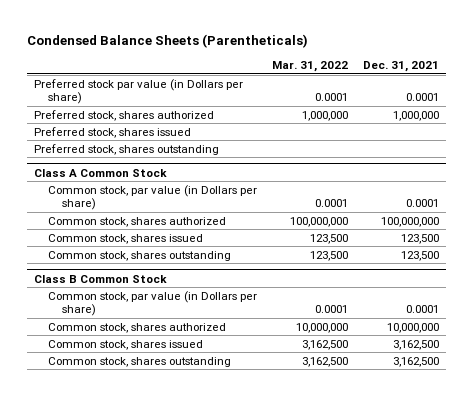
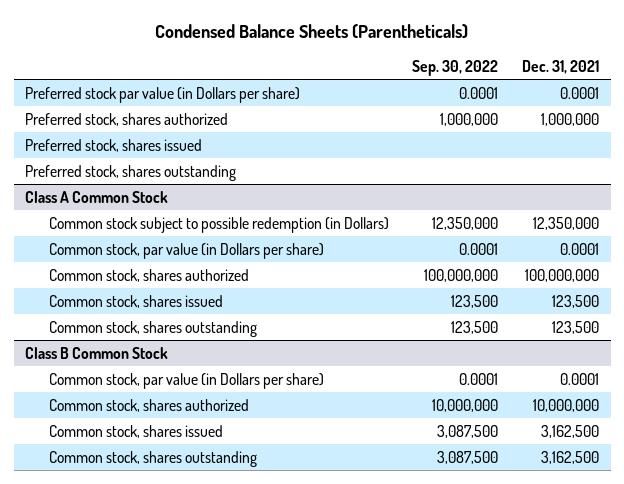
[272,61,349,73] Mar. 31, 2022 -> none
none -> [412,59,499,76] Sep. 30, 2022
none -> [48,216,389,233] Common stock subject to possible redemption (in Dollars)

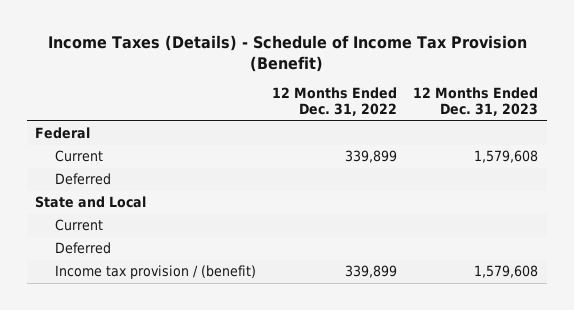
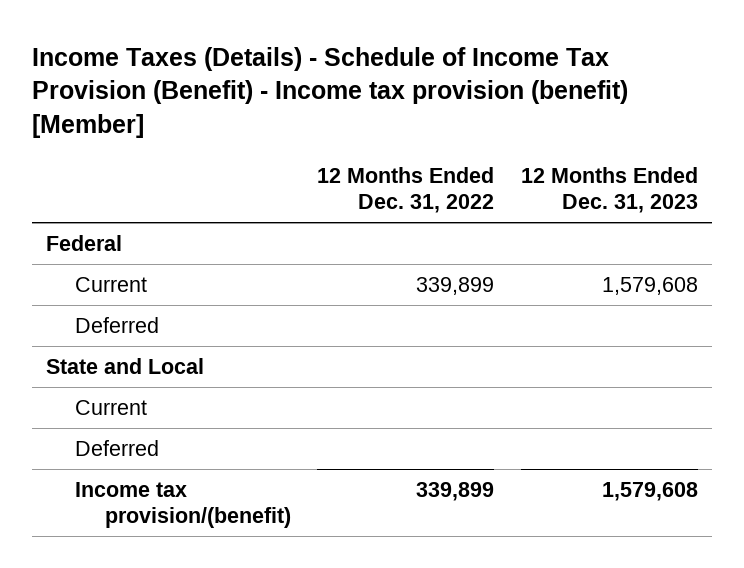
[47,34,527,72] Income Taxes (Details) - Schedule of Income Tax Provision (Benefit) -> [32,46,629,139] Income Taxes (Details) - Schedule of Income Tax Provision (Benefit) - Income tax provision (benefit) [Member]
[54,265,256,280] Income tax provision / (benefit) -> [75,481,291,529] Income tax provision/(benefit)

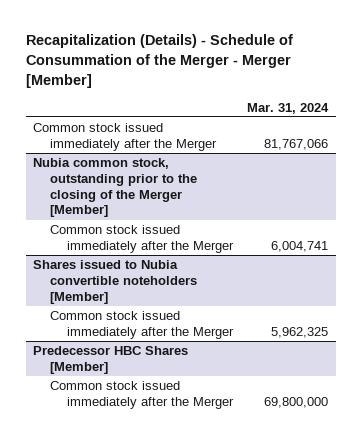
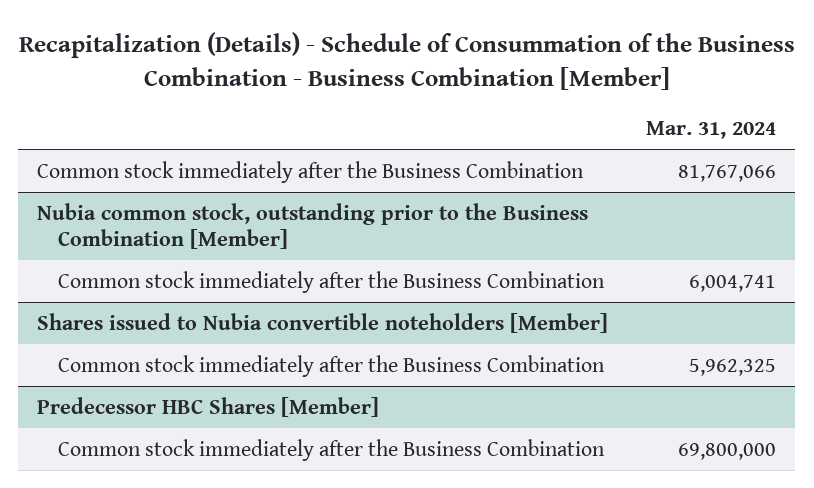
[25,34,293,89] Recapitalization (Details) - Schedule of Consummation of the Merger - Merger [Member] -> [18,32,795,90] Recapitalization (Details) - Schedule of Consummation of the Business Combination - Business Combination [Member]
[32,122,217,151] Common stock issued immediately after the Merger -> [37,160,585,183] Common stock immediately after the Business Combination
[32,157,197,218] Nubia common stock, outstanding prior to the closing of the Merger [Member] -> [37,202,589,249] Nubia common stock, outstanding prior to the Business Combination [Member]
[49,224,234,253] Common stock issued immediately after the Merger -> [58,270,606,293] Common stock immediately after the Business Combination
[49,310,234,339] Common stock issued immediately after the Merger -> [58,354,606,377] Common stock immediately after the Business Combination
[49,380,234,409] Common stock issued immediately after the Merger -> [58,438,606,461] Common stock immediately after the Business Combination

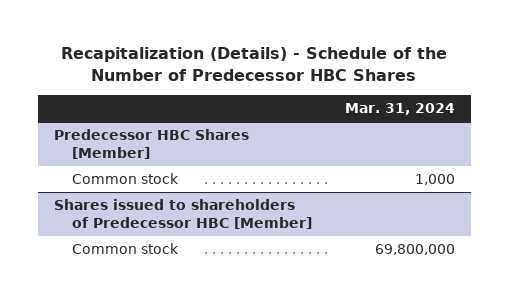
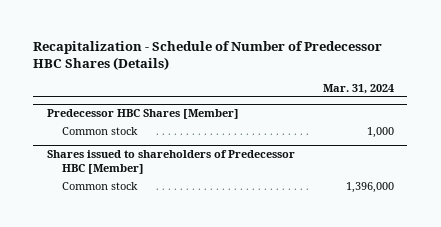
[61,47,448,82] Recapitalization (Details) - Schedule of the Number of Predecessor HBC Shares -> [33,40,383,71] Recapitalization - Schedule of Number of Predecessor HBC Shares (Details)
[374,244,455,256] 69,800,000 -> [345,181,394,193] 1,396,000

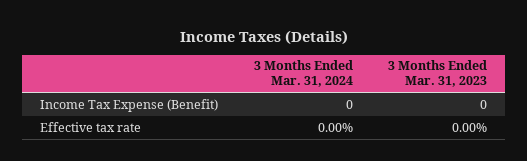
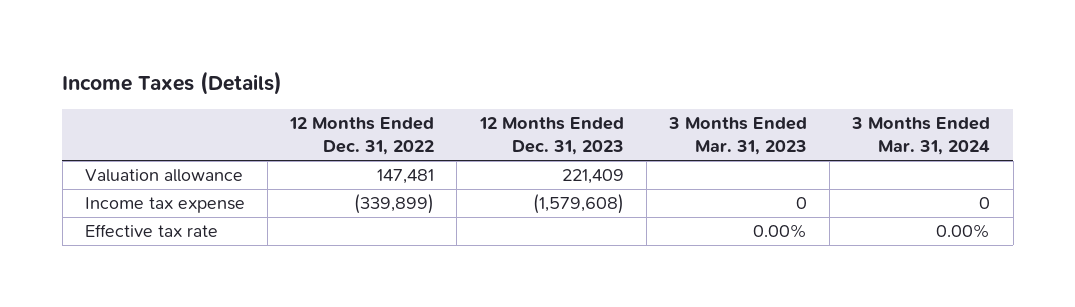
none -> [289,116,435,156] 12 Months Ended Dec. 31, 2022
none -> [478,116,624,156] 12 Months Ended Dec. 31, 2023
none -> [84,169,243,183] Valuation allowance
[40,98,219,112] Income Tax Expense (Benefit) -> [84,197,245,214] Income tax expense

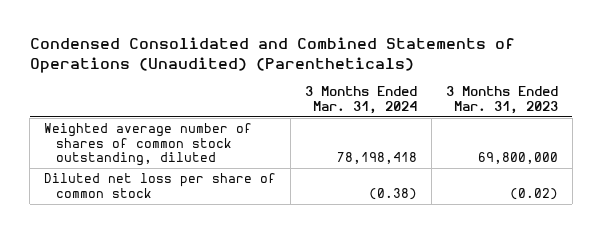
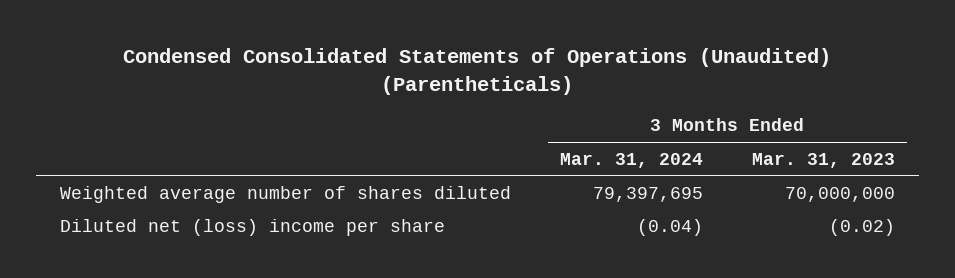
[29,37,515,73] Condensed Consolidated and Combined Statements of Operations (Unaudited) (Parentheticals) -> [123,48,832,96] Condensed Consolidated Statements of Operations (Unaudited) (Parentheticals)
[44,123,253,167] Weighted average number of shares of common stock outstanding, diluted -> [60,185,512,203] Weighted average number of shares diluted
[337,152,418,165] 78,198,418 -> [592,186,703,202] 79,397,695
[477,152,558,165] 69,800,000 -> [784,186,895,202] 70,000,000
[44,173,277,198] Diluted net loss per share of common stock -> [60,218,446,236] Diluted net (loss) income per share
[369,187,418,200] (0.38) -> [636,218,703,236] (0.04)

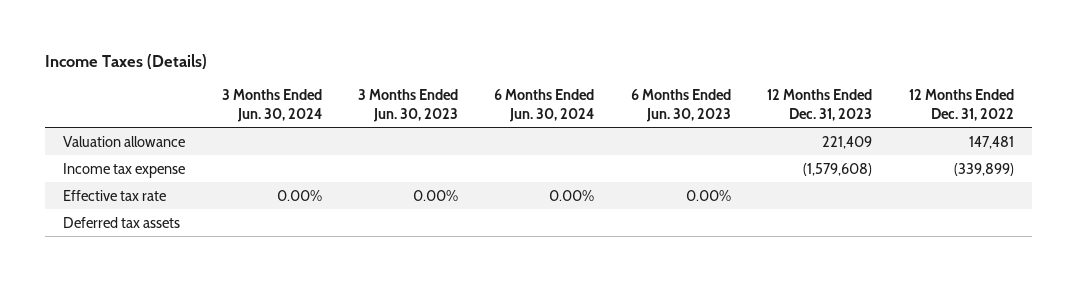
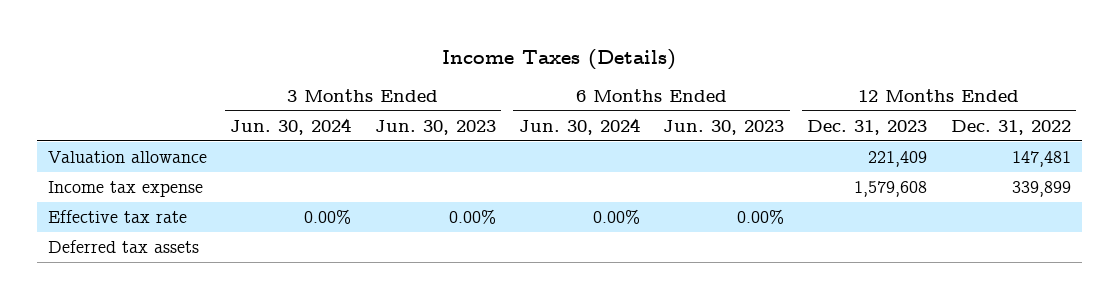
[803,162,873,176] (1,579,608) -> [854,180,928,197] 1,579,608
[953,162,1014,176] (339,899) -> [1011,180,1071,197] 339,899

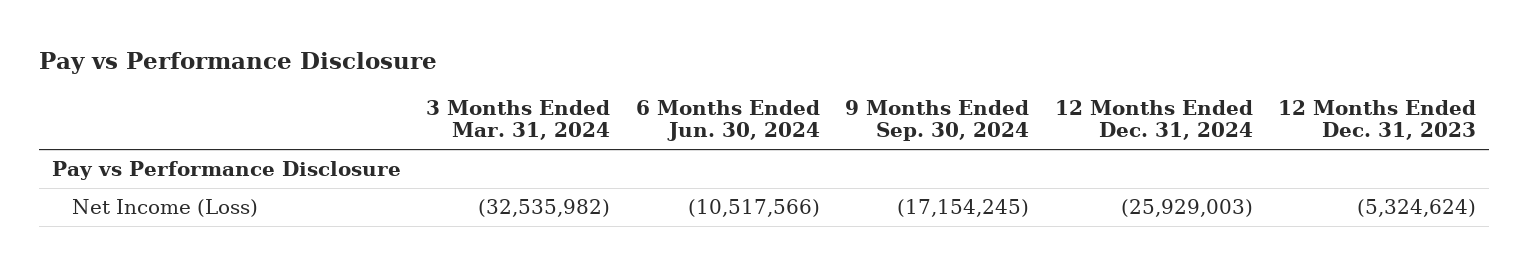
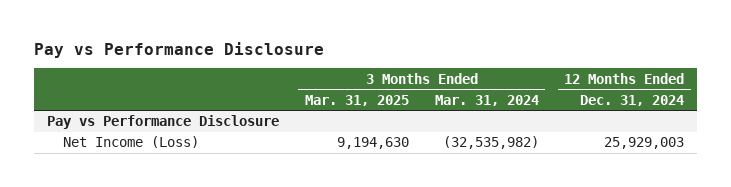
[635,99,820,142] 6 Months Ended Jun. 30, 2024 -> none
[845,99,1030,142] 9 Months Ended Sep. 30, 2024 -> none
[1278,99,1477,141] 12 Months Ended Dec. 31, 2023 -> none
none -> [304,94,409,106] Mar. 31, 2025
[1120,198,1253,217] (25,929,003) -> [604,137,685,150] 25,929,003

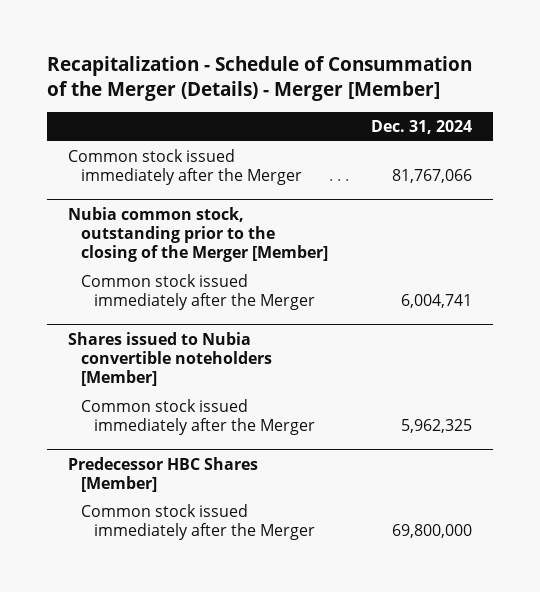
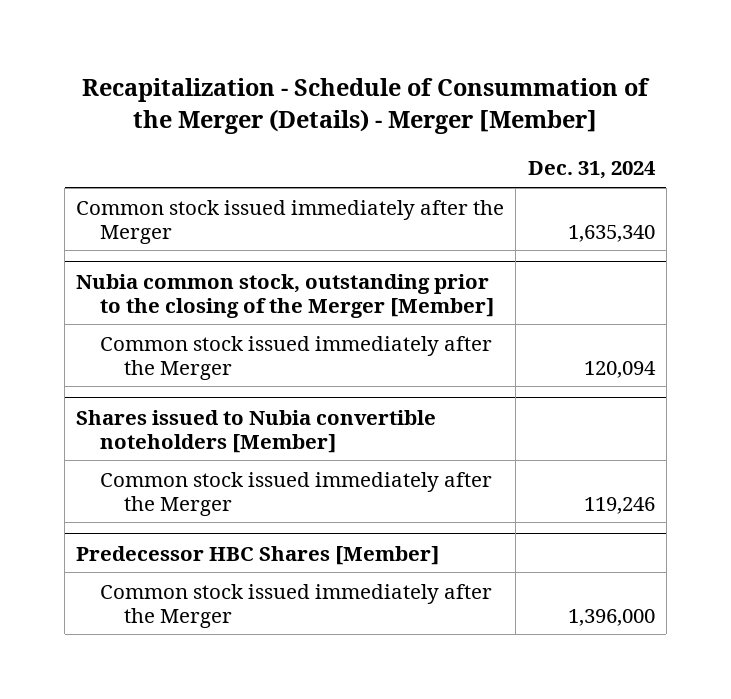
[391,169,472,184] 81,767,066 -> [567,224,655,242] 1,635,340
[400,294,472,309] 6,004,741 -> [583,360,656,378] 120,094
[400,419,472,434] 5,962,325 -> [583,496,655,514] 119,246
[391,524,472,539] 69,800,000 -> [567,608,655,626] 1,396,000

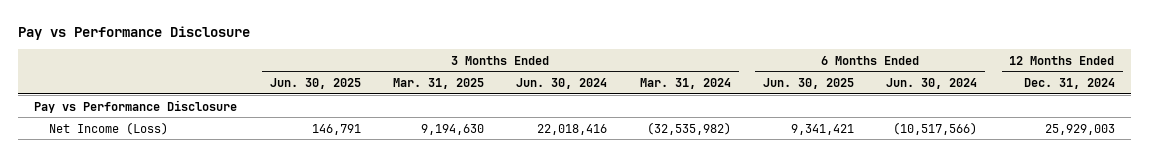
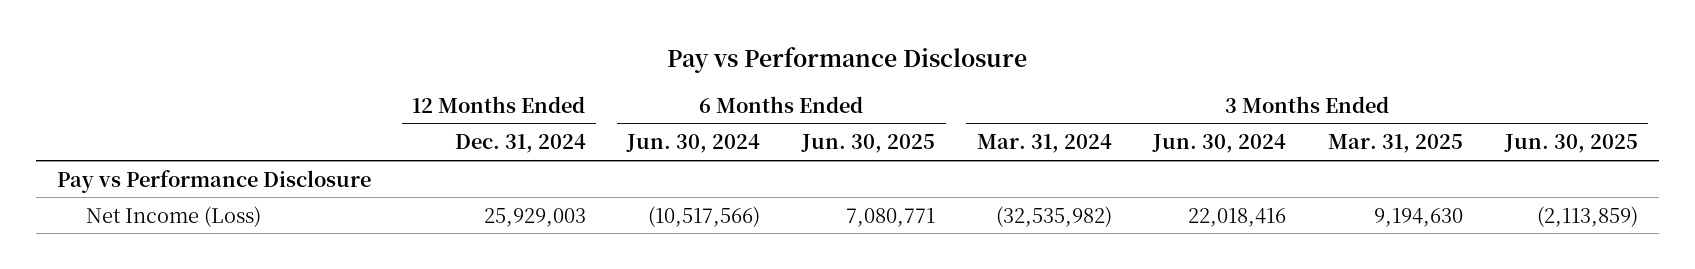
[311,123,361,135] 146,791 -> [1536,205,1638,227] (2,113,859)
[790,123,854,135] 9,341,421 -> [846,207,936,227] 7,080,771

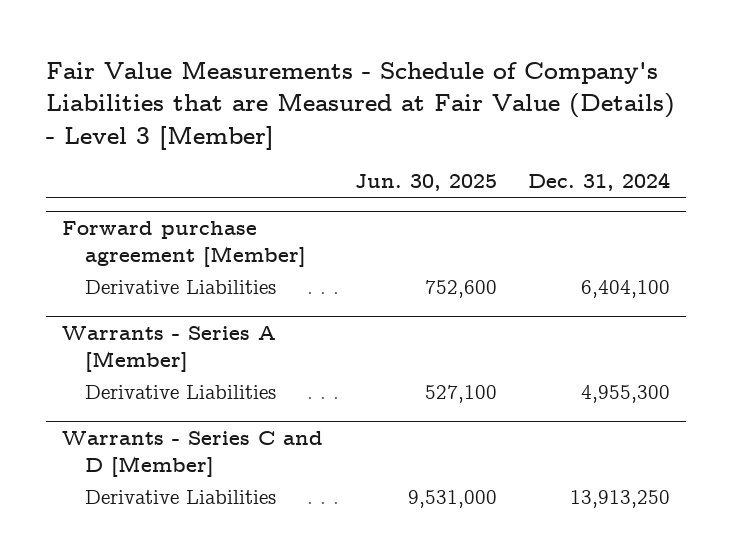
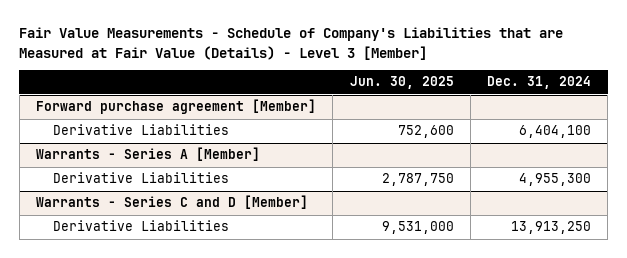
[424,385,497,404] 527,100 -> [381,173,454,187] 2,787,750

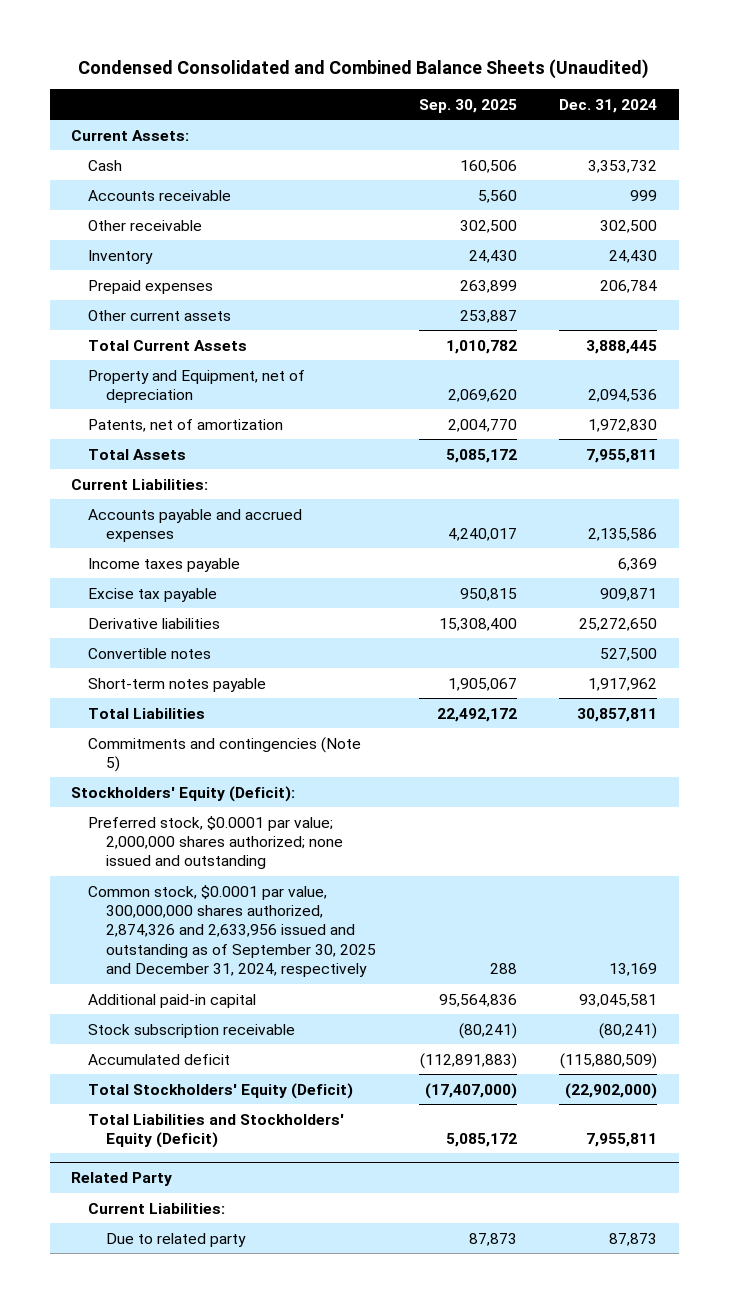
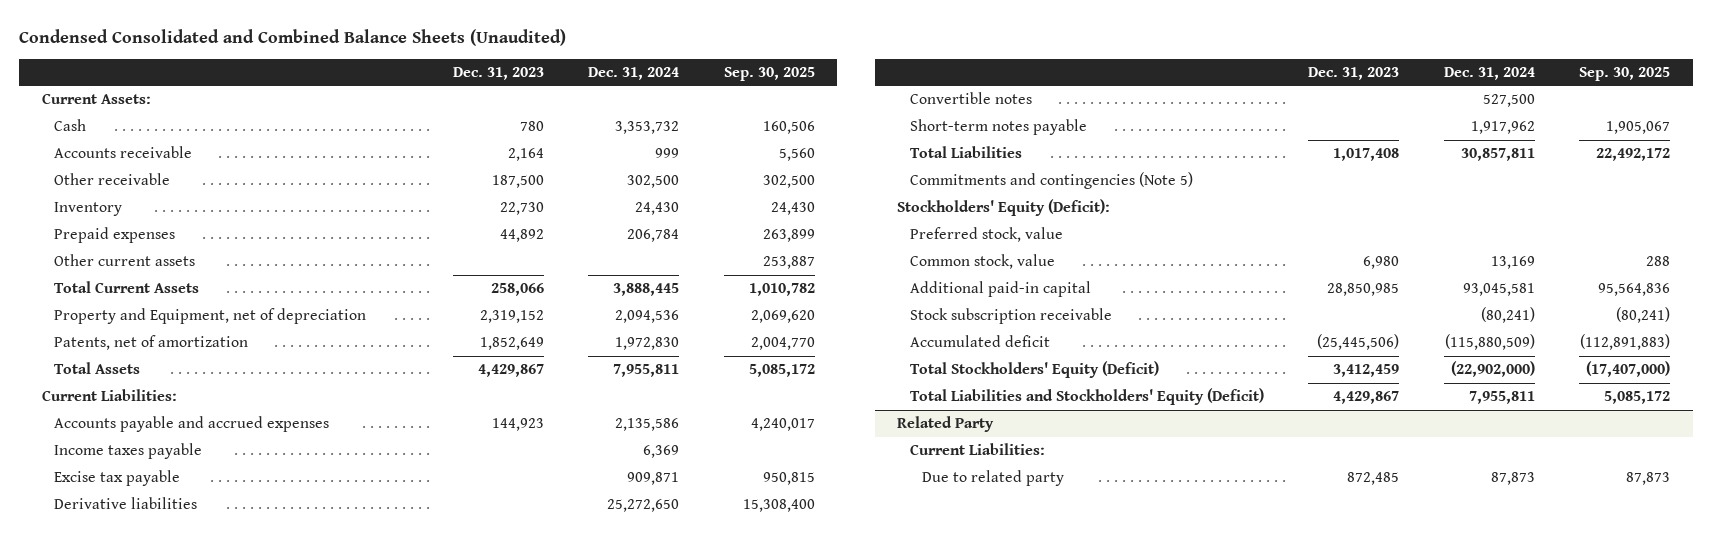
none -> [452,66,544,80] Dec. 31, 2023
[88,815,343,870] Preferred stock, $0.0001 par value; 2,000,000 shares authorized; none issued and outstanding -> [909,227,1063,243] Preferred stock, value
[88,884,376,978] Common stock, $0.0001 par value, 300,000,000 shares authorized, 2,874,326 and 2,633,956 issued and outstanding as of September 30, 2025 and December 31, 2024, respectively -> [909,254,1055,270] Common stock, value

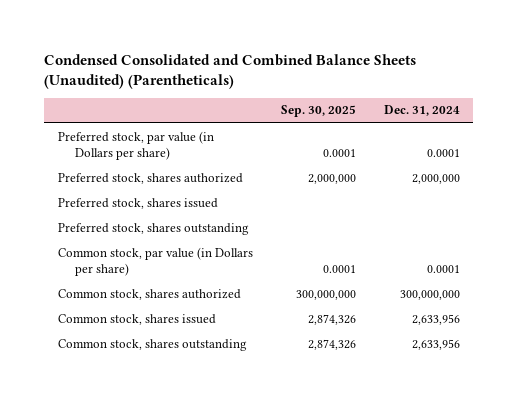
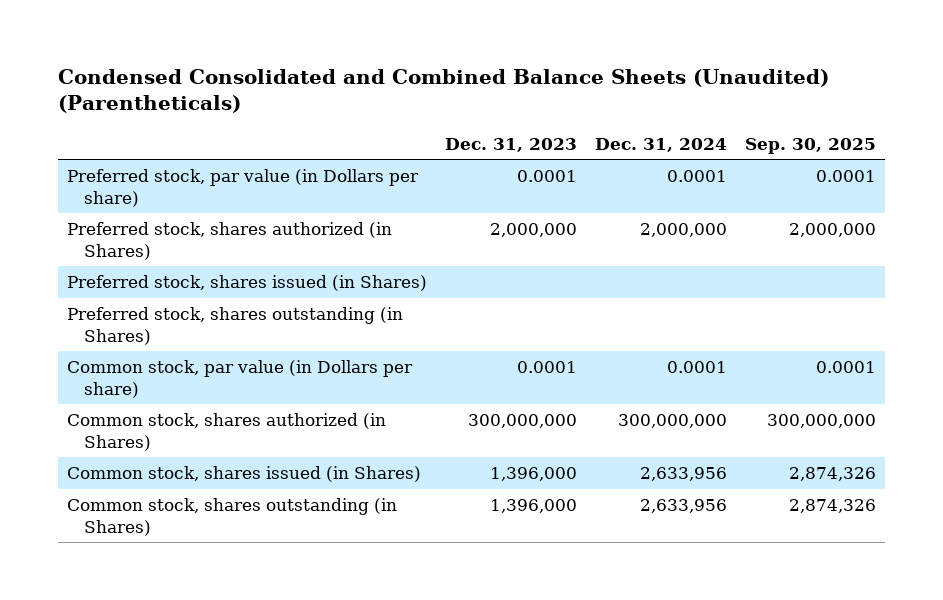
none -> [444,137,577,152] Dec. 31, 2023
[58,172,244,184] Preferred stock, shares authorized -> [66,222,392,260] Preferred stock, shares authorized (in Shares)
[58,197,219,209] Preferred stock, shares issued -> [66,275,427,292] Preferred stock, shares issued (in Shares)
[58,222,250,235] Preferred stock, shares outstanding -> [66,307,403,345] Preferred stock, shares outstanding (in Shares)
[58,288,242,300] Common stock, shares authorized -> [66,413,386,451] Common stock, shares authorized (in Shares)
[58,313,217,325] Common stock, shares issued -> [66,466,421,483] Common stock, shares issued (in Shares)
[58,338,248,351] Common stock, shares outstanding -> [66,498,397,536] Common stock, shares outstanding (in Shares)

